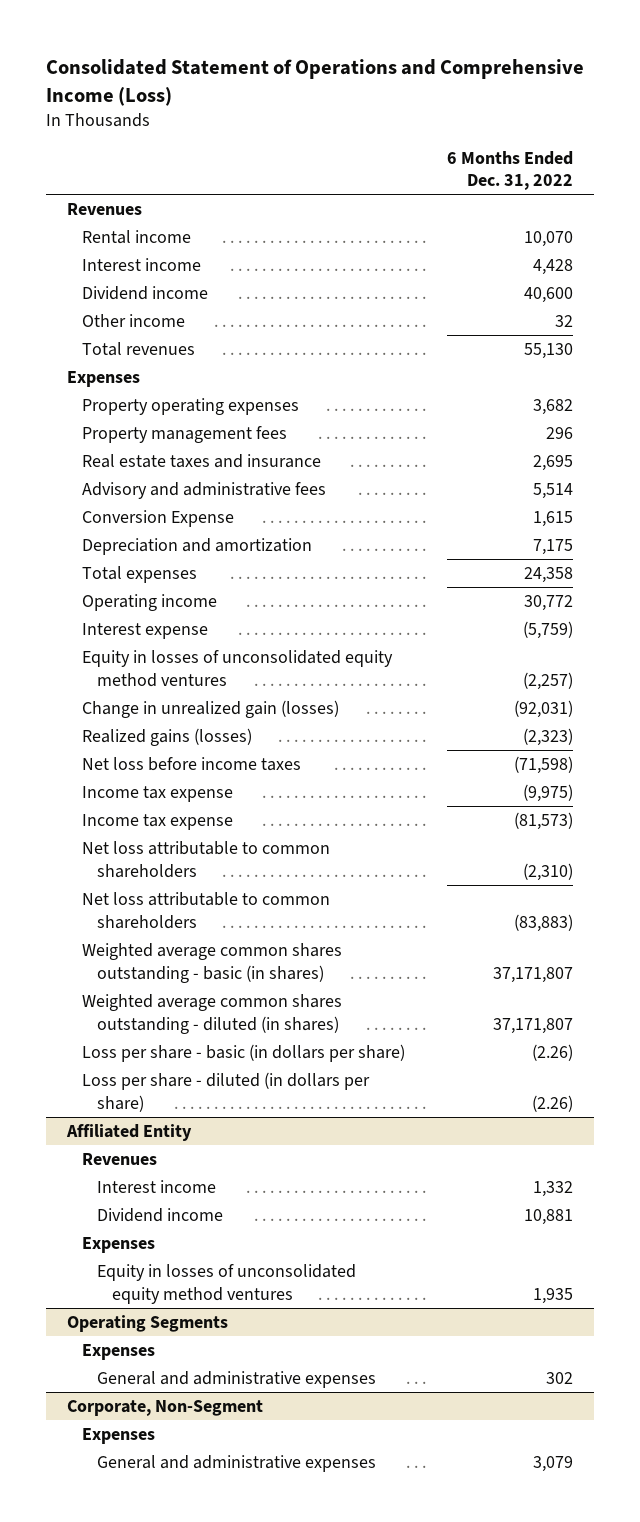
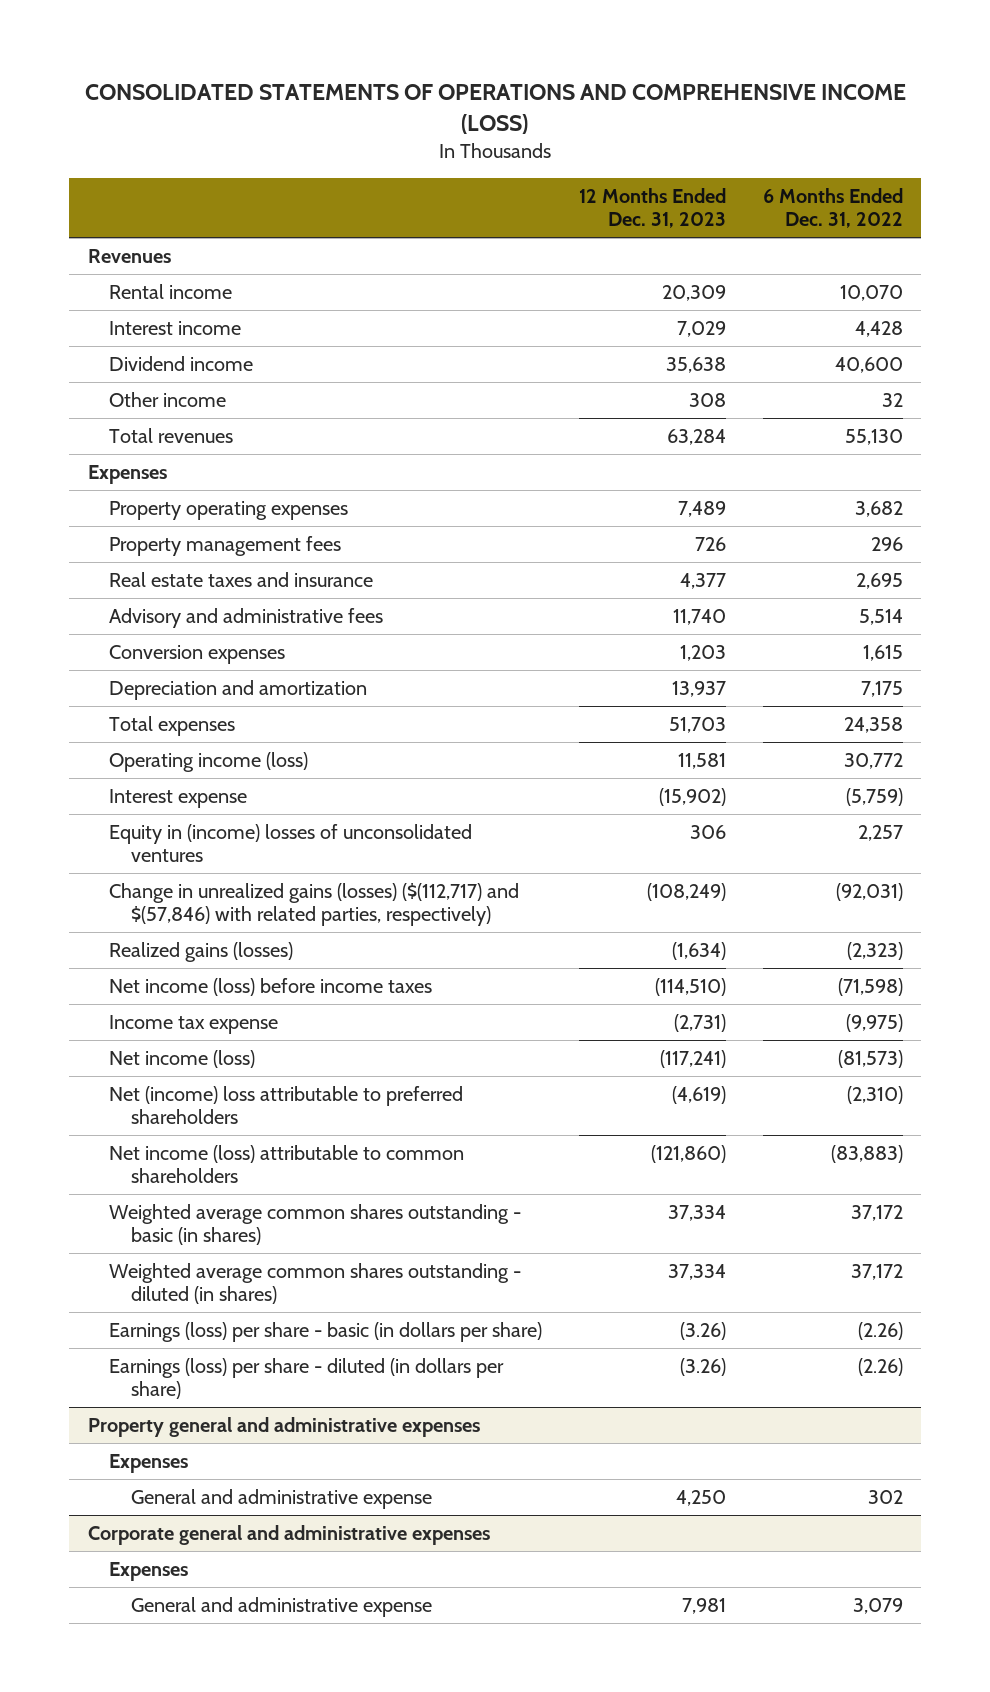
[46,59,585,106] Consolidated Statement of Operations and Comprehensive Income (Loss) -> [85,84,907,135] CONSOLIDATED STATEMENTS OF OPERATIONS AND COMPREHENSIVE INCOME (LOSS)
none -> [579,187,727,229] 12 Months Ended Dec. 31, 2023
[82,509,235,527] Conversion Expense -> [109,644,286,664] Conversion expenses
[82,593,218,611] Operating income -> [109,751,309,772] Operating income (loss)
[82,649,394,687] Equity in losses of unconsolidated equity method ventures -> [109,823,473,863] Equity in (income) losses of unconsolidated ventures
[522,671,573,690] (2,257) -> [857,824,903,841] 2,257
[82,699,340,718] Change in unrealized gain (losses) -> [109,882,520,927] Change in unrealized gains (losses) ($(112,717) and $(57,846) with related parties, respectively)
[82,756,302,771] Net loss before income taxes -> [109,977,433,996] Net income (loss) before income taxes
[66,1123,193,1141] Affiliated Entity -> none
[82,1152,158,1165] Revenues -> none
[97,1179,217,1193] Interest income -> none
[97,1207,224,1222] Dividend income -> none
[82,1236,156,1253] Expenses -> none
[97,1263,357,1304] Equity in losses of unconsolidated equity method ventures -> none
[82,813,234,830] Income tax expense -> [109,1049,256,1068] Net income (loss)
[82,840,331,878] Net loss attributable to common shareholders -> [109,1085,464,1125] Net (income) loss attributable to preferred shareholders
[82,891,331,929] Net loss attributable to common shareholders -> [109,1144,465,1184] Net income (loss) attributable to common shareholders
[492,966,573,983] 37,171,807 -> [850,1204,903,1221] 37,172
[492,1017,573,1034] 37,171,807 -> [850,1263,903,1280] 37,172
[82,1043,406,1062] Loss per share - basic (in dollars per share) -> [109,1321,543,1342] Earnings (loss) per share - basic (in dollars per share)
[82,1071,371,1112] Loss per share - diluted (in dollars per share) -> [109,1357,505,1400] Earnings (loss) per share - diluted (in dollars per share)
[67,1314,229,1332] Operating Segments -> [87,1416,480,1437] Property general and administrative expenses
[97,1370,377,1388] General and administrative expenses -> [131,1488,433,1509] General and administrative expense
[67,1399,264,1416] Corporate, Non-Segment -> [87,1524,490,1545] Corporate general and administrative expenses
[97,1454,377,1472] General and administrative expenses -> [131,1596,433,1617] General and administrative expense

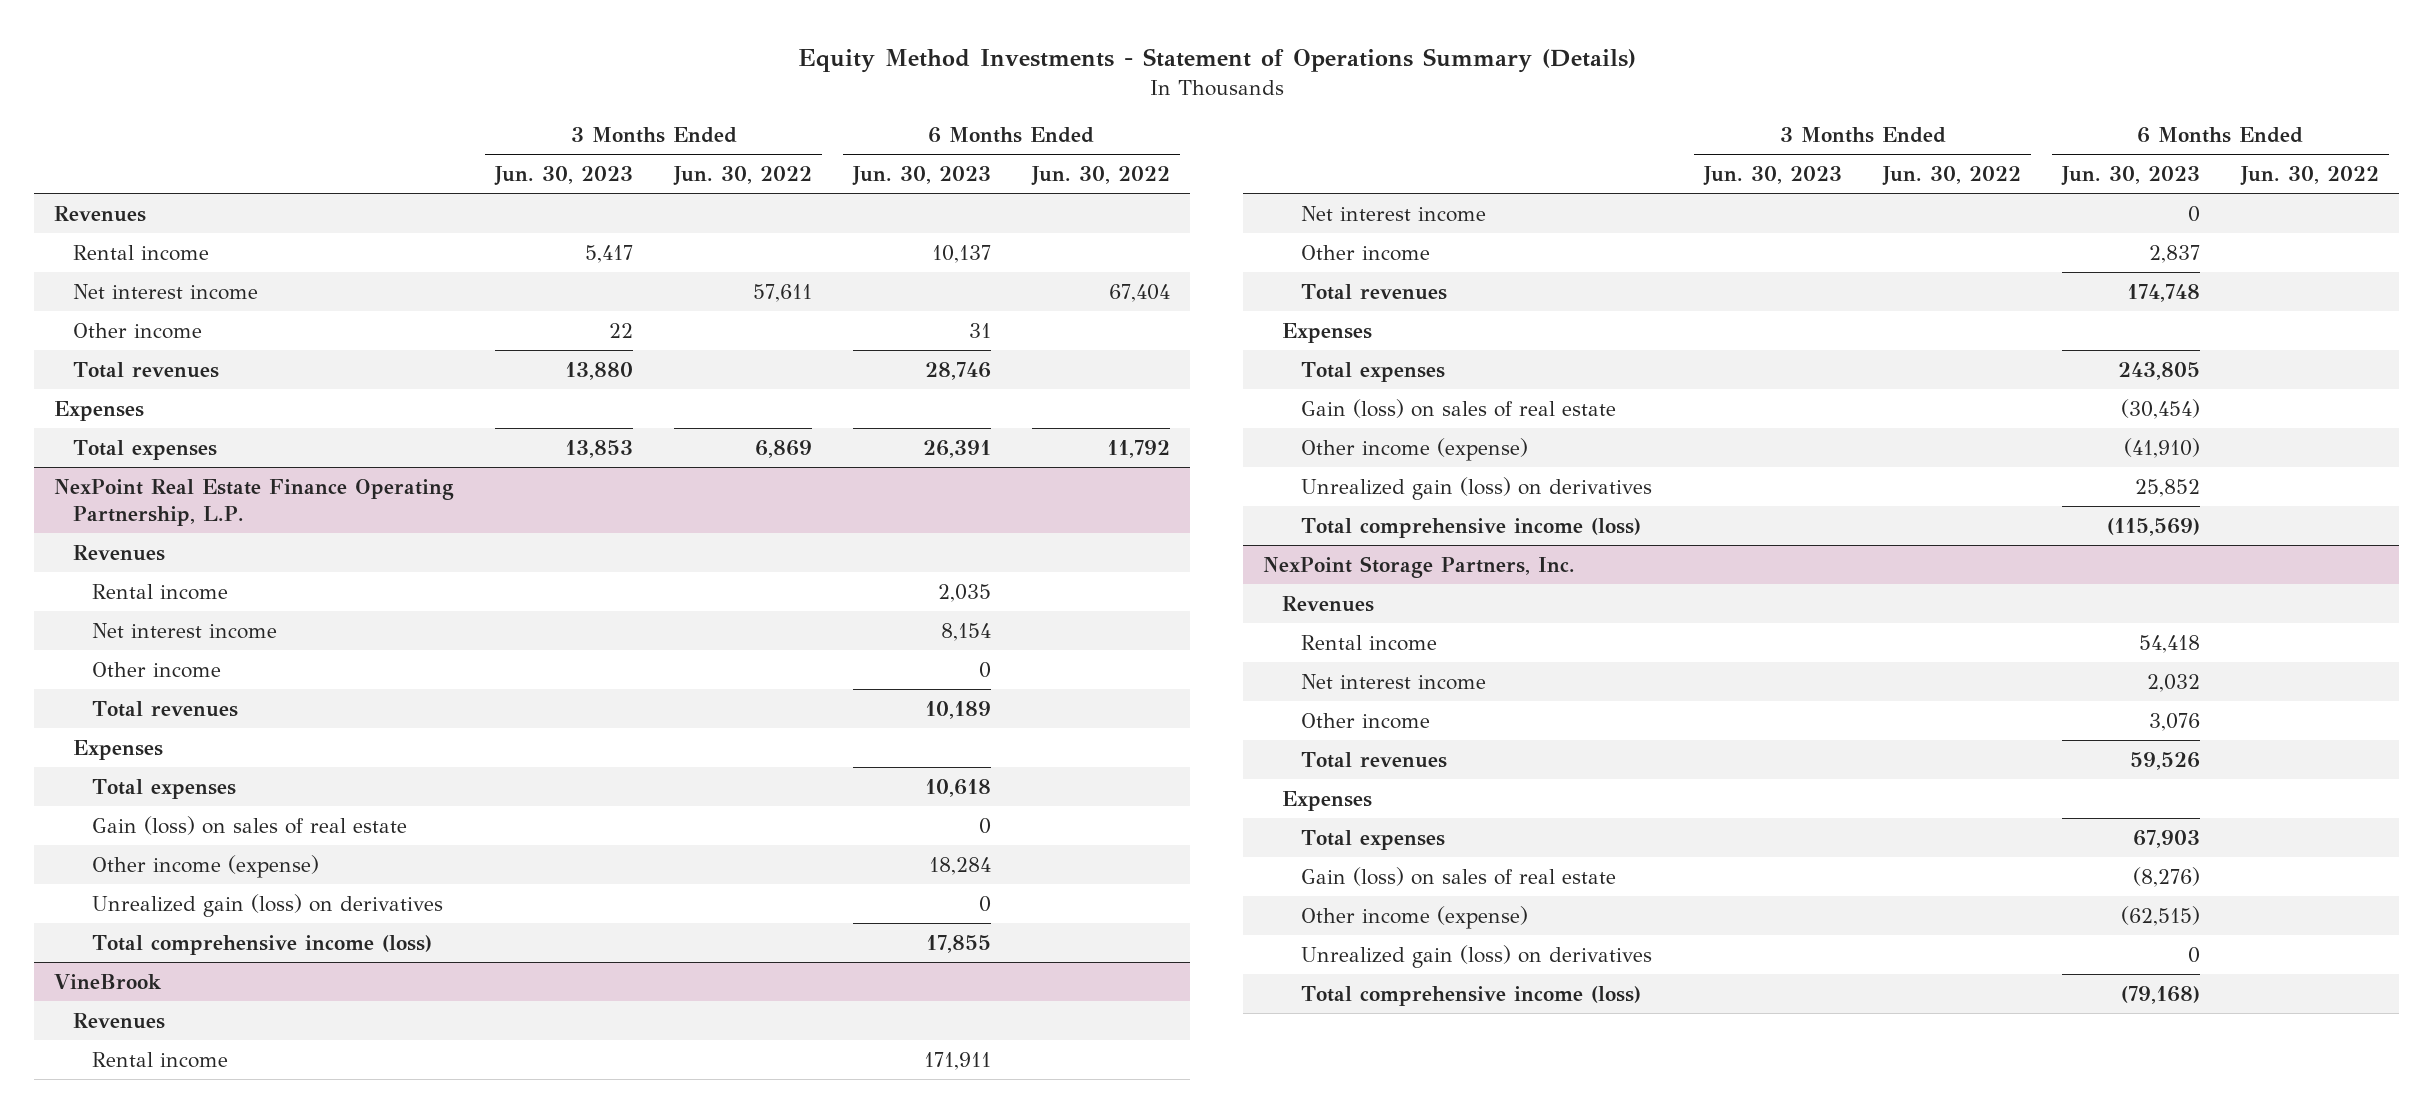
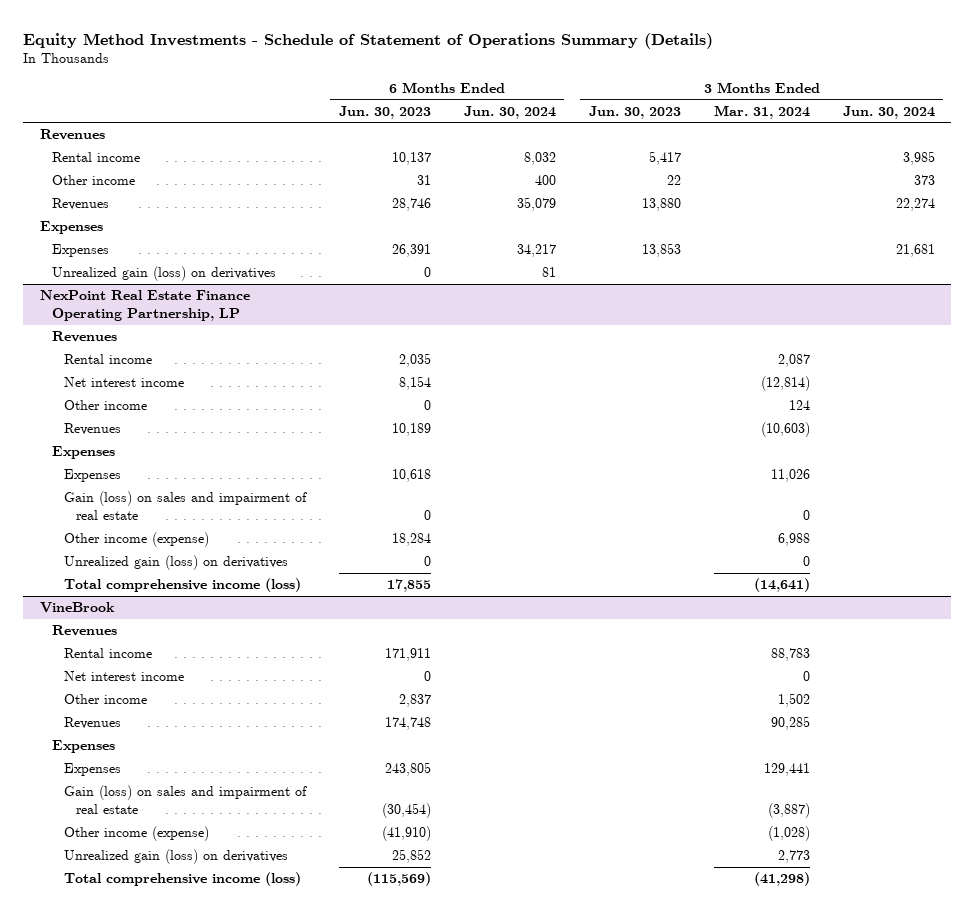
[797,48,1636,74] Equity Method Investments - Statement of Operations Summary (Details) -> [23,32,714,49] Equity Method Investments - Schedule of Statement of Operations Summary (Details)
[673,166,813,187] Jun. 30, 2022 -> none
[1030,166,1170,187] Jun. 30, 2022 -> none
none -> [463,105,556,119] Jun. 30, 2024
none -> [713,104,810,119] Mar. 31, 2024
none -> [842,105,935,119] Jun. 30, 2024
[73,283,259,300] Net interest income -> none
[73,361,220,378] Total revenues -> [51,198,109,211] Revenues
[73,439,218,460] Total expenses -> [51,244,109,258] Expenses
none -> [51,266,276,282] Unrealized gain (loss) on derivatives
[54,478,455,526] NexPoint Real Estate Finance Operating Partnership, L.P. -> [39,290,250,321] NexPoint Real Estate Finance Operating Partnership, LP
[91,700,238,717] Total revenues -> [63,423,121,436] Revenues
[91,778,236,799] Total expenses -> [63,469,121,483] Expenses
[91,815,407,835] Gain (loss) on sales of real estate -> [63,491,307,520] Gain (loss) on sales and impairment of real estate
[1301,283,1448,300] Total revenues -> [63,717,121,730] Revenues
[1301,361,1446,382] Total expenses -> [63,763,121,777] Expenses
[1301,398,1617,418] Gain (loss) on sales of real estate -> [63,785,307,814] Gain (loss) on sales and impairment of real estate
[1263,555,1576,578] NexPoint Storage Partners, Inc. -> none
[1282,595,1375,612] Revenues -> none
[1301,634,1438,651] Rental income -> none
[1301,673,1487,690] Net interest income -> none
[1301,712,1431,729] Other income -> none
[1301,751,1448,768] Total revenues -> none
[1282,790,1373,811] Expenses -> none
[1301,829,1446,850] Total expenses -> none
[1301,866,1617,886] Gain (loss) on sales of real estate -> none
[1301,905,1529,929] Other income (expense) -> none
[1301,944,1653,968] Unrealized gain (loss) on derivatives -> none
[1301,985,1642,1006] Total comprehensive income (loss) -> none

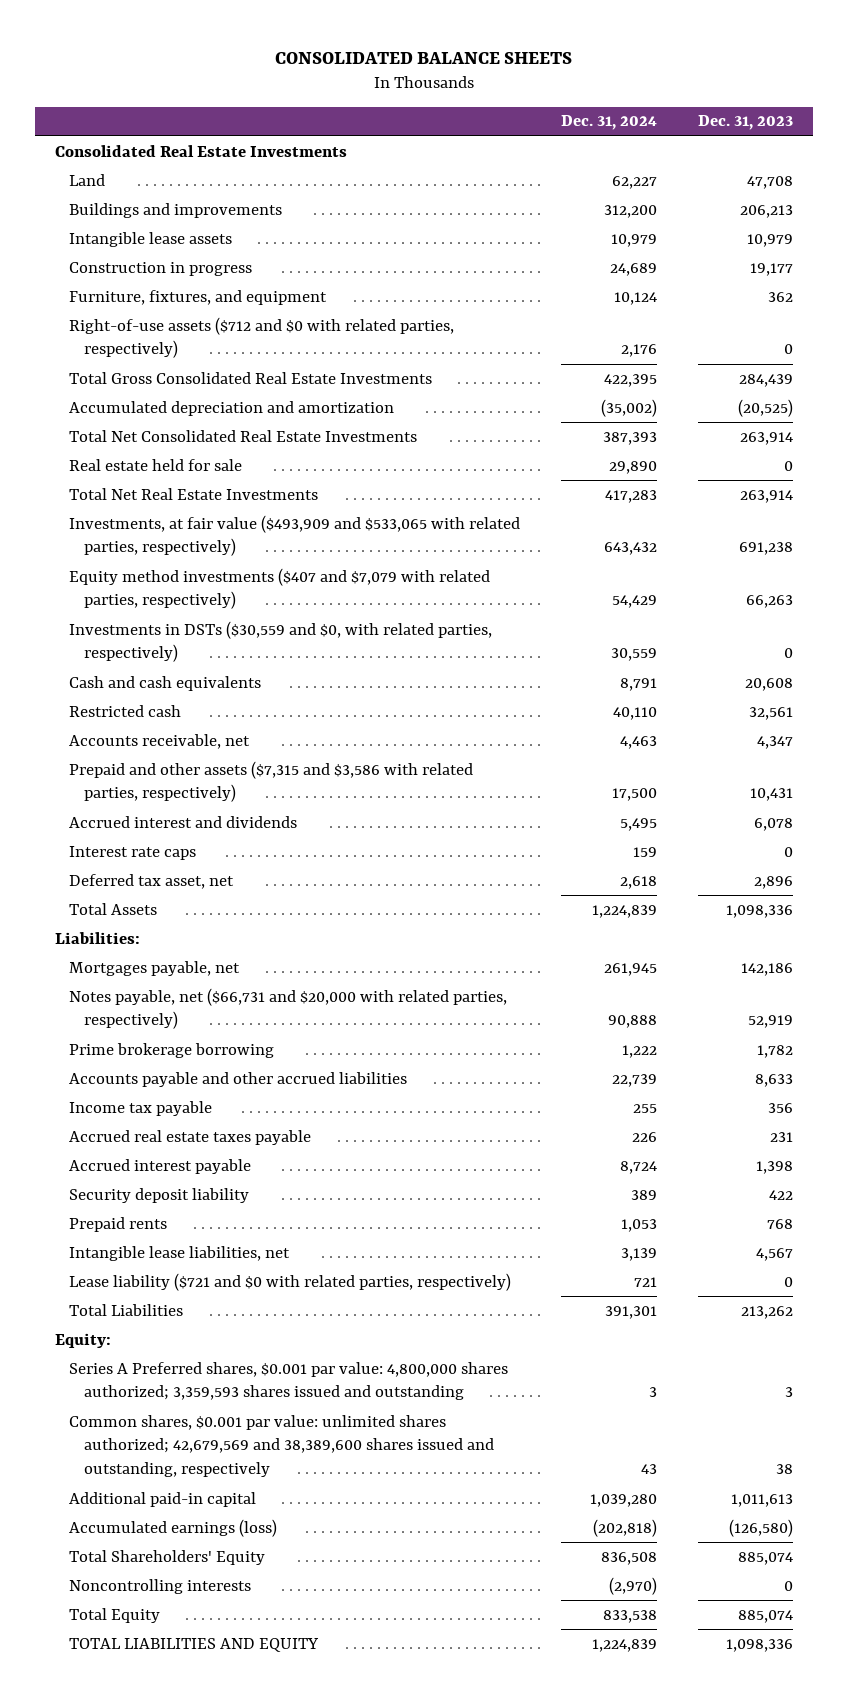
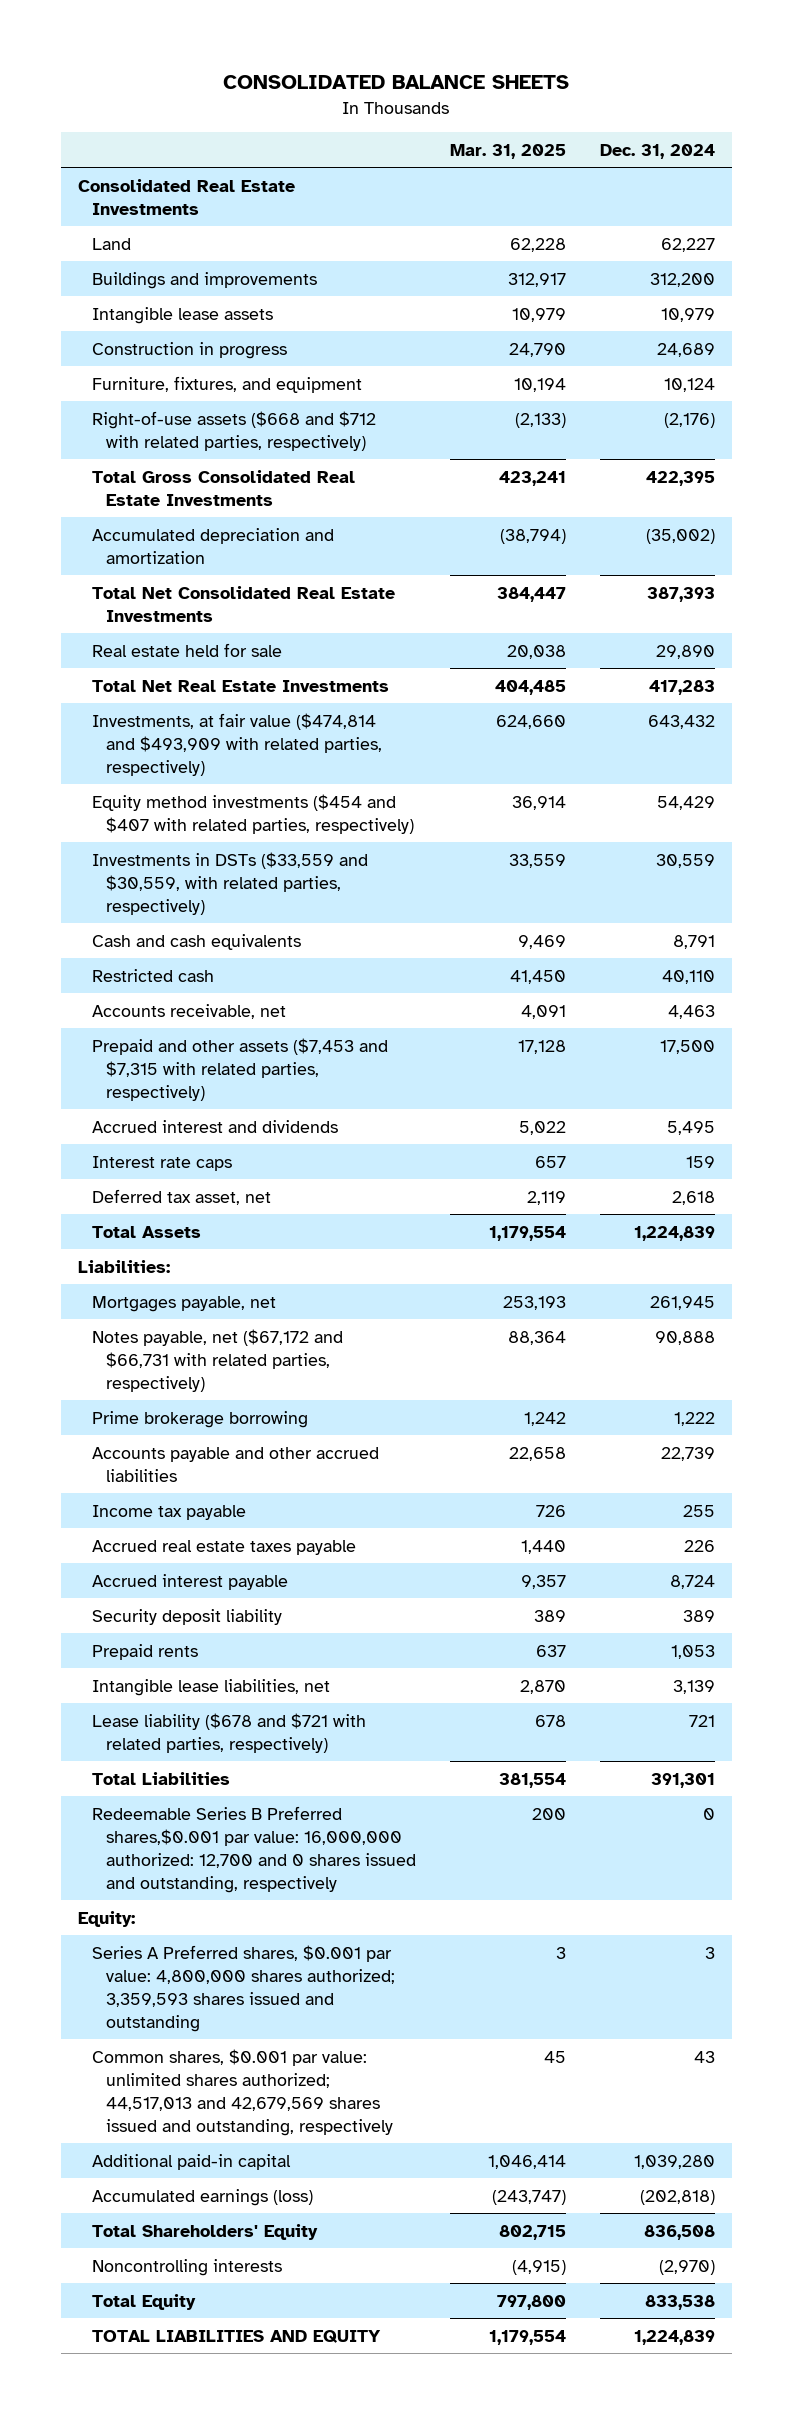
[697,115,793,131] Dec. 31, 2023 -> none
none -> [449,143,566,159] Mar. 31, 2025
[69,316,455,359] Right-of-use assets ($712 and $0 with related parties, respectively) -> [91,410,376,451] Right-of-use assets ($668 and $712 with related parties, respectively)
[621,344,658,358] 2,176 -> [663,412,715,428] (2,176)
[69,514,521,557] Investments, at fair value ($493,909 and $533,065 with related parties, respectively) -> [91,712,382,776] Investments, at fair value ($474,814 and $493,909 with related parties, respectively)
[69,567,491,610] Equity method investments ($407 and $7,079 with related parties, respectively) -> [91,793,414,834] Equity method investments ($454 and $407 with related parties, respectively)
[69,620,493,663] Investments in DSTs ($30,559 and $0, with related parties, respectively) -> [91,851,368,915] Investments in DSTs ($33,559 and $30,559, with related parties, respectively)
[69,760,474,803] Prepaid and other assets ($7,315 and $3,586 with related parties, respectively) -> [91,1037,388,1101] Prepaid and other assets ($7,453 and $7,315 with related parties, respectively)
[69,987,508,1030] Notes payable, net ($66,731 and $20,000 with related parties, respectively) -> [91,1328,343,1392] Notes payable, net ($67,172 and $66,731 with related parties, respectively)
[69,1272,512,1291] Lease liability ($721 and $0 with related parties, respectively) -> [91,1712,366,1753] Lease liability ($678 and $721 with related parties, respectively)
none -> [91,1805,416,1893] Redeemable Series B Preferred shares,$0.001 par value: 16,000,000 authorized: 12,700 and 0 shares issued and outstanding, respectively
[69,1414,494,1478] Common shares, $0.001 par value: unlimited shares authorized; 42,679,569 and 38,389,600 shares issued and outstanding, respectively -> [91,2048,393,2136] Common shares, $0.001 par value: unlimited shares authorized; 44,517,013 and 42,679,569 shares issued and outstanding, respectively

